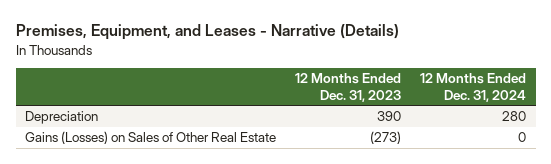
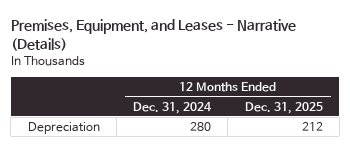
[295,73,402,102] 12 Months Ended Dec. 31, 2023 -> none
none -> [244,101,323,114] Dec. 31, 2025
[25,131,277,145] Gains (Losses) on Sales of Other Real Estate -> none

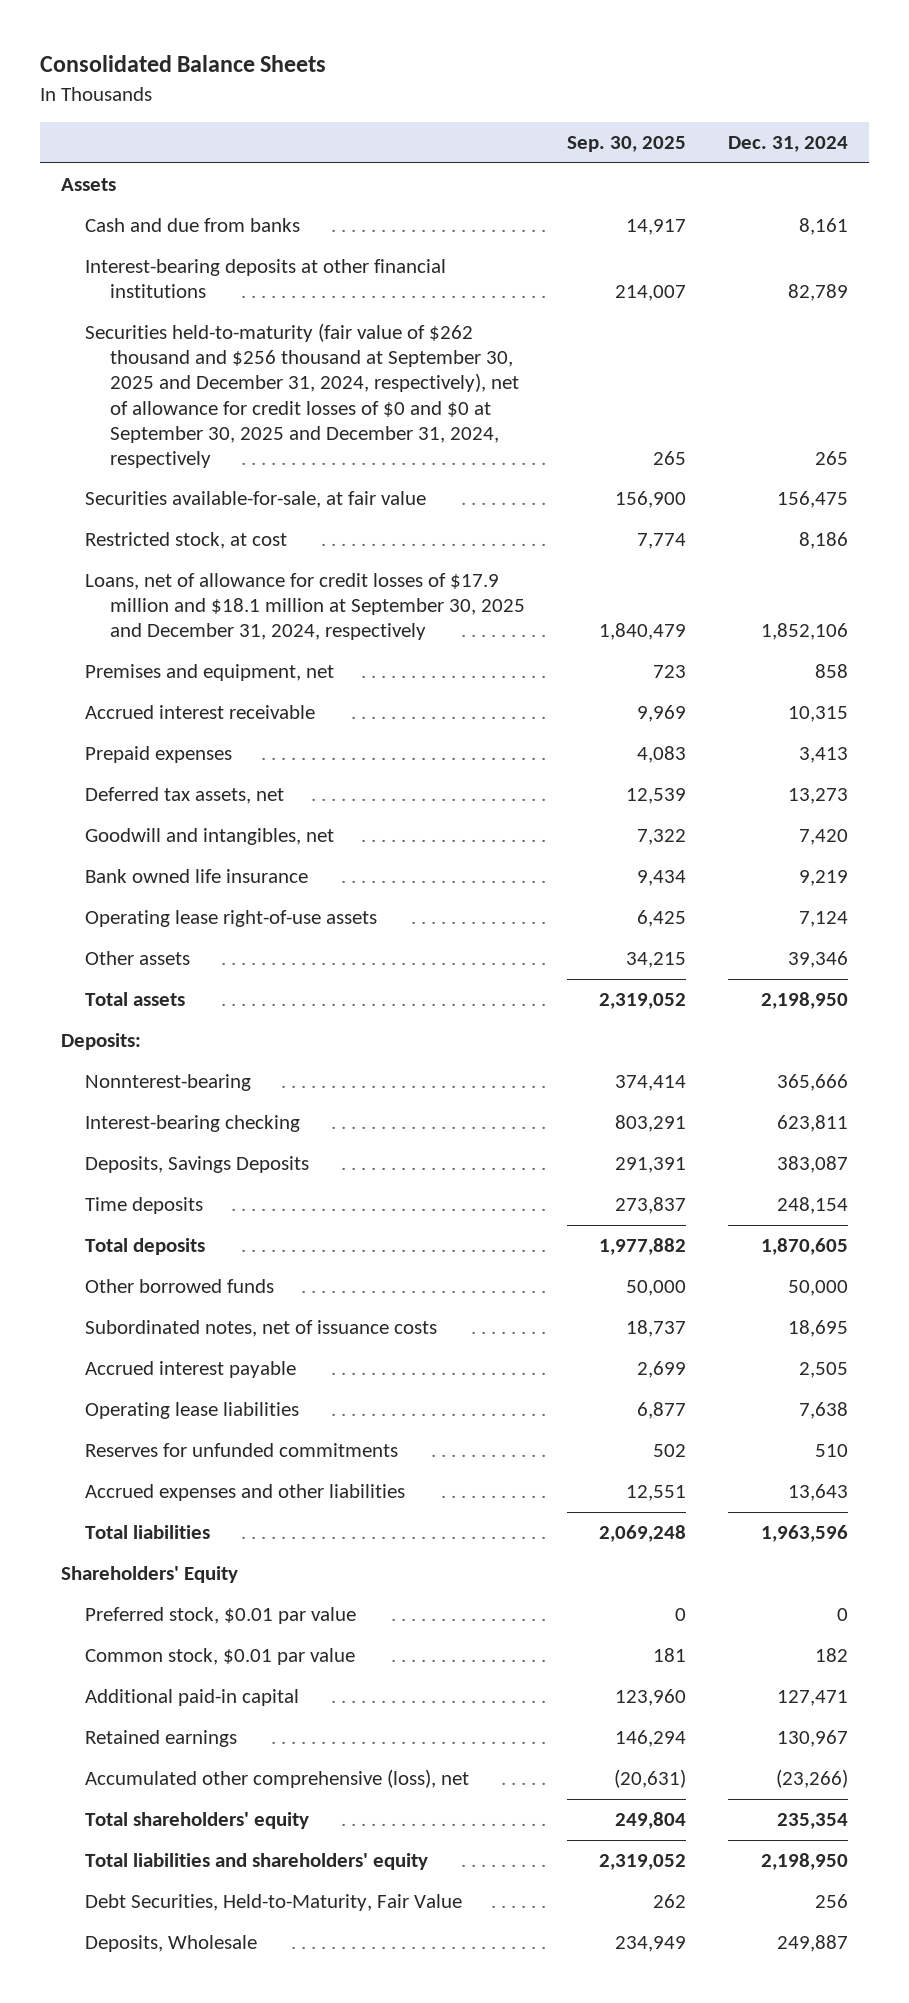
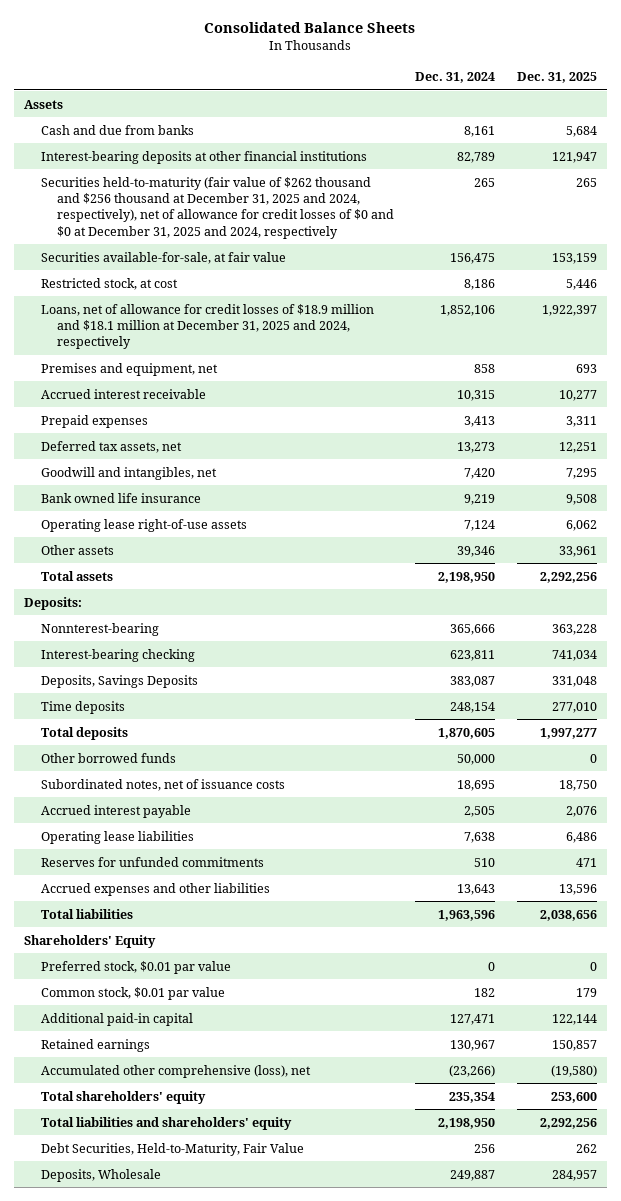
[566,136,686,153] Sep. 30, 2025 -> none
none -> [516,71,597,83] Dec. 31, 2025
[85,323,520,468] Securities held-to-maturity (fair value of $262 thousand and $256 thousand at September 30, 2025 and December 31, 2024, respectively), net of allowance for credit losses of $0 and $0 at September 30, 2025 and December 31, 2024, respectively -> [40,176,395,239] Securities held-to-maturity (fair value of $262 thousand and $256 thousand at December 31, 2025 and 2024, respectively), net of allowance for credit losses of $0 and $0 at December 31, 2025 and 2024, respectively
[85,573,526,641] Loans, net of allowance for credit losses of $17.9 million and $18.1 million at September 30, 2025 and December 31, 2024, respectively -> [40,303,374,350] Loans, net of allowance for credit losses of $18.9 million and $18.1 million at December 31, 2025 and 2024, respectively

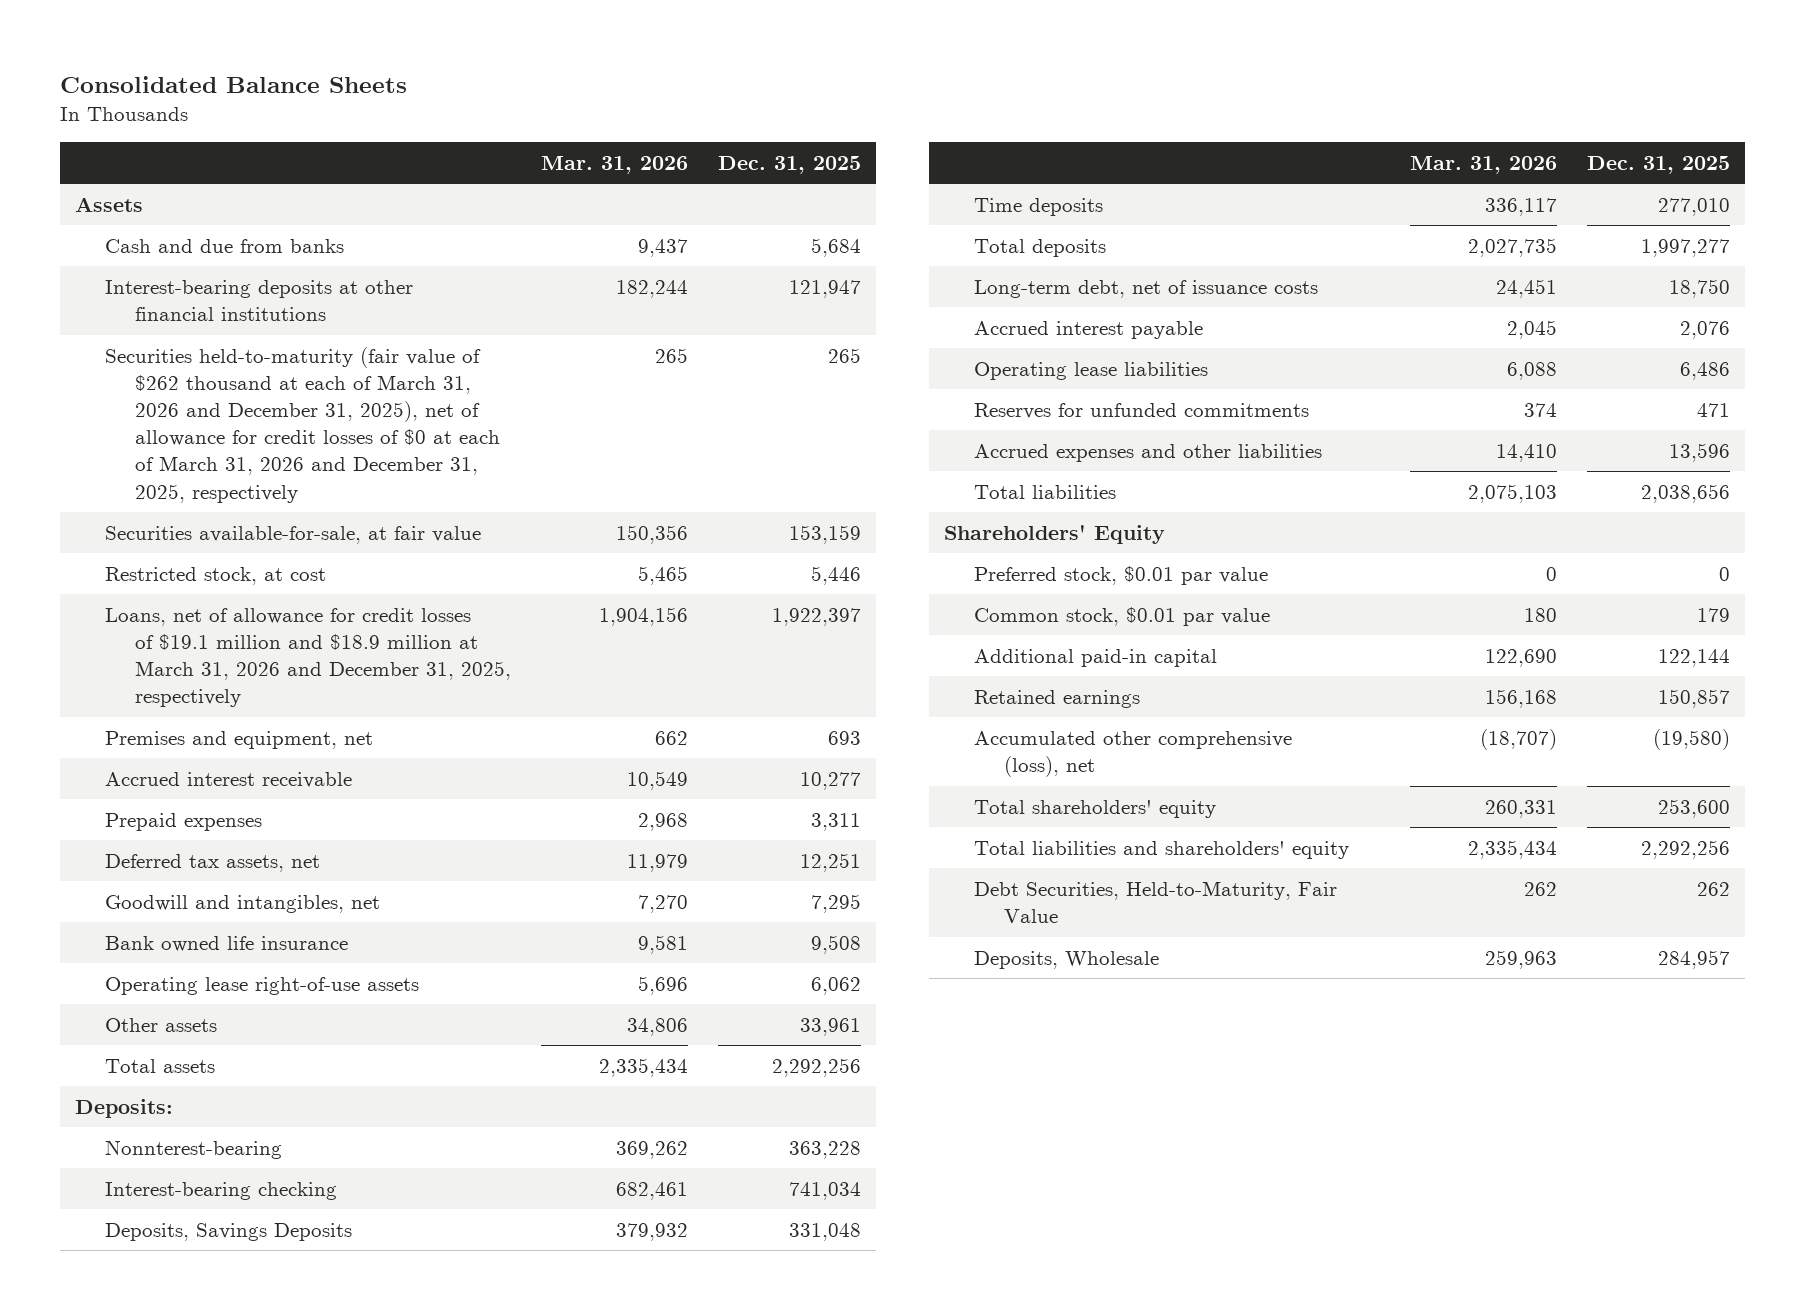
[415,71,496,83] Dec. 31, 2024 -> none
none -> [541,155,689,174] Mar. 31, 2026
[40,176,395,239] Securities held-to-maturity (fair value of $262 thousand and $256 thousand at December 31, 2025 and 2024, respectively), net of allowance for credit losses of $0 and $0 at December 31, 2025 and 2024, respectively -> [105,346,500,503] Securities held-to-maturity (fair value of $262 thousand at each of March 31, 2026 and December 31, 2025), net of allowance for credit losses of $0 at each of March 31, 2026 and December 31, 2025, respectively
[40,303,374,350] Loans, net of allowance for credit losses of $18.9 million and $18.1 million at December 31, 2025 and 2024, respectively -> [105,607,511,708] Loans, net of allowance for credit losses of $19.1 million and $18.9 million at March 31, 2026 and December 31, 2025, respectively
[40,752,176,763] Other borrowed funds -> none
[40,778,285,791] Subordinated notes, net of issuance costs -> [973,279,1318,298] Long-term debt, net of issuance costs

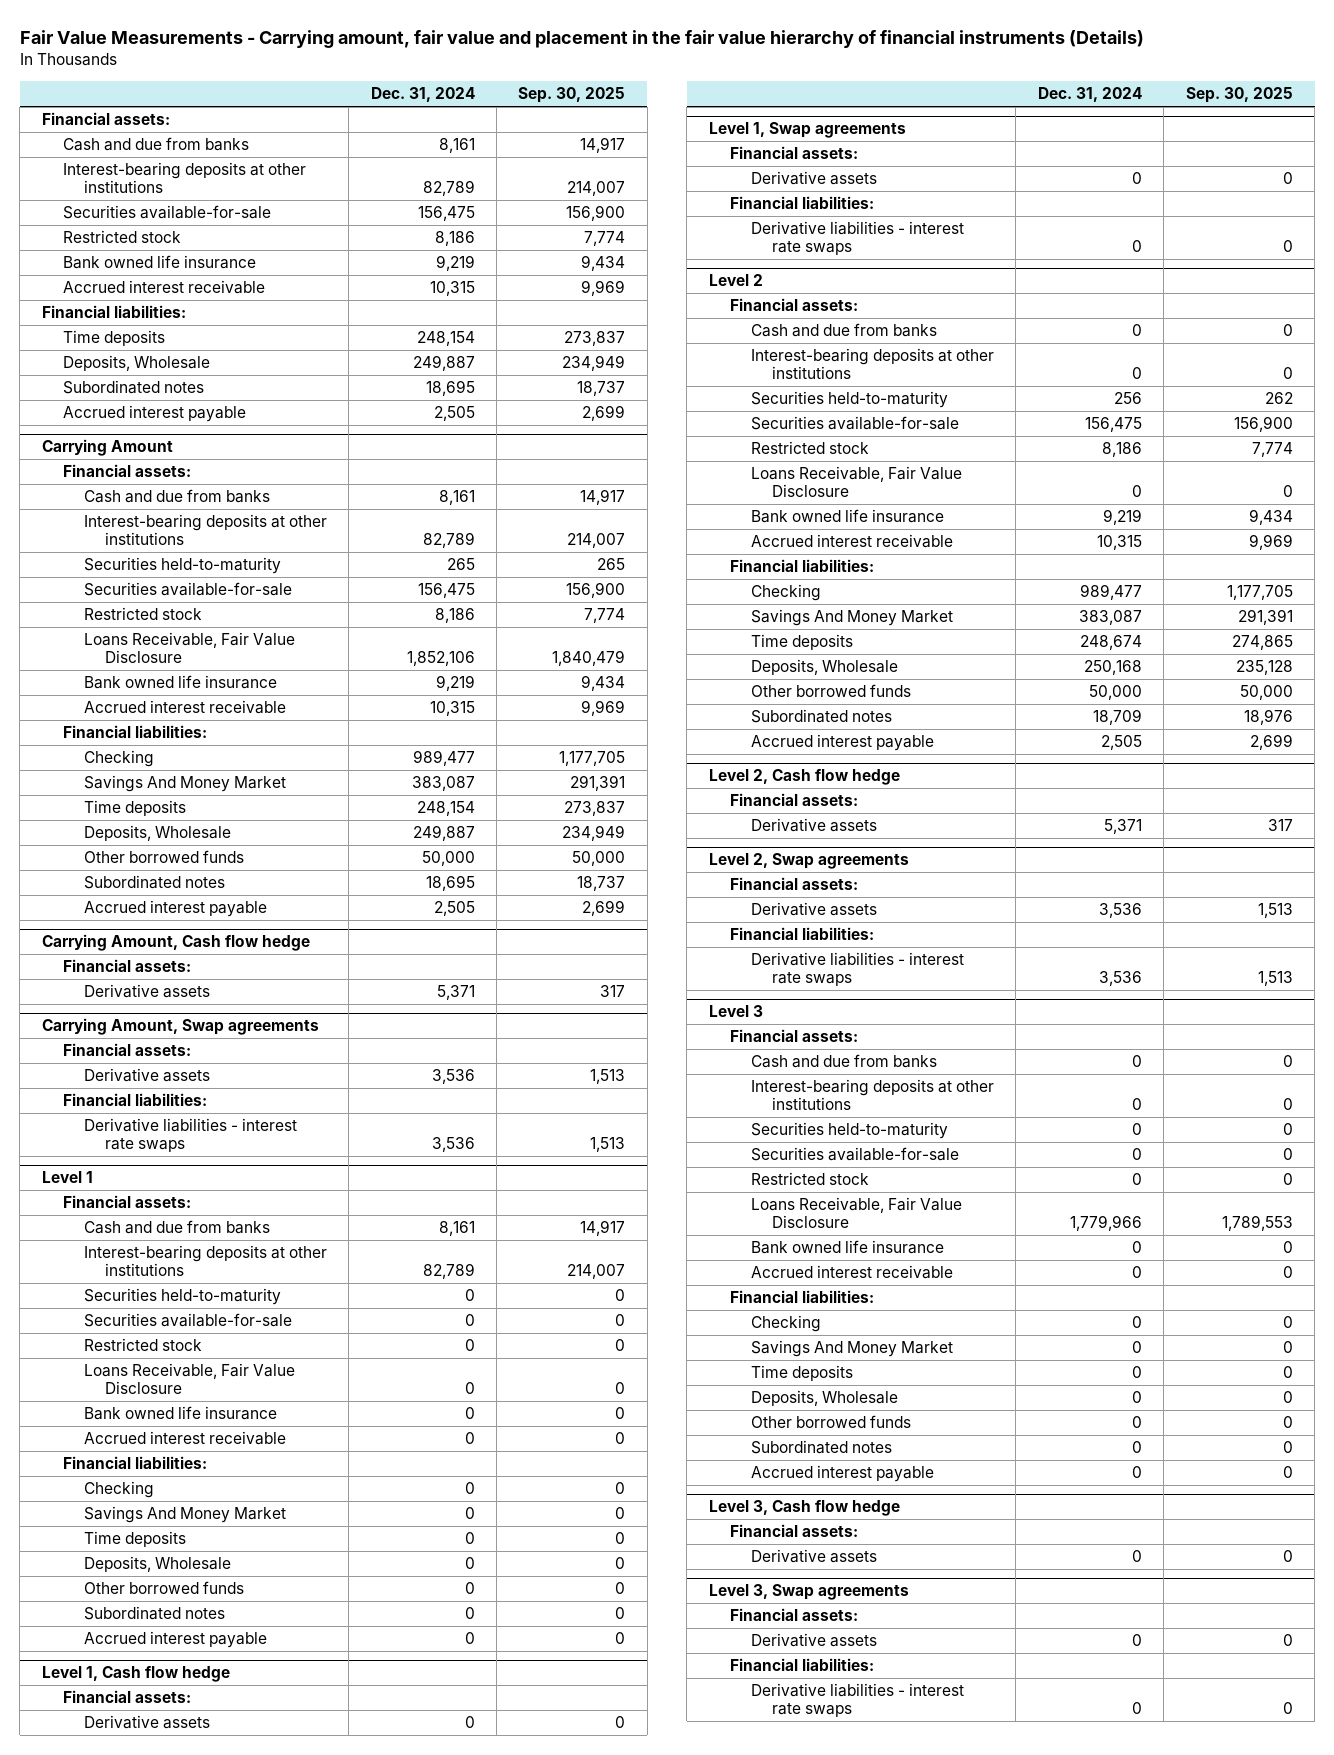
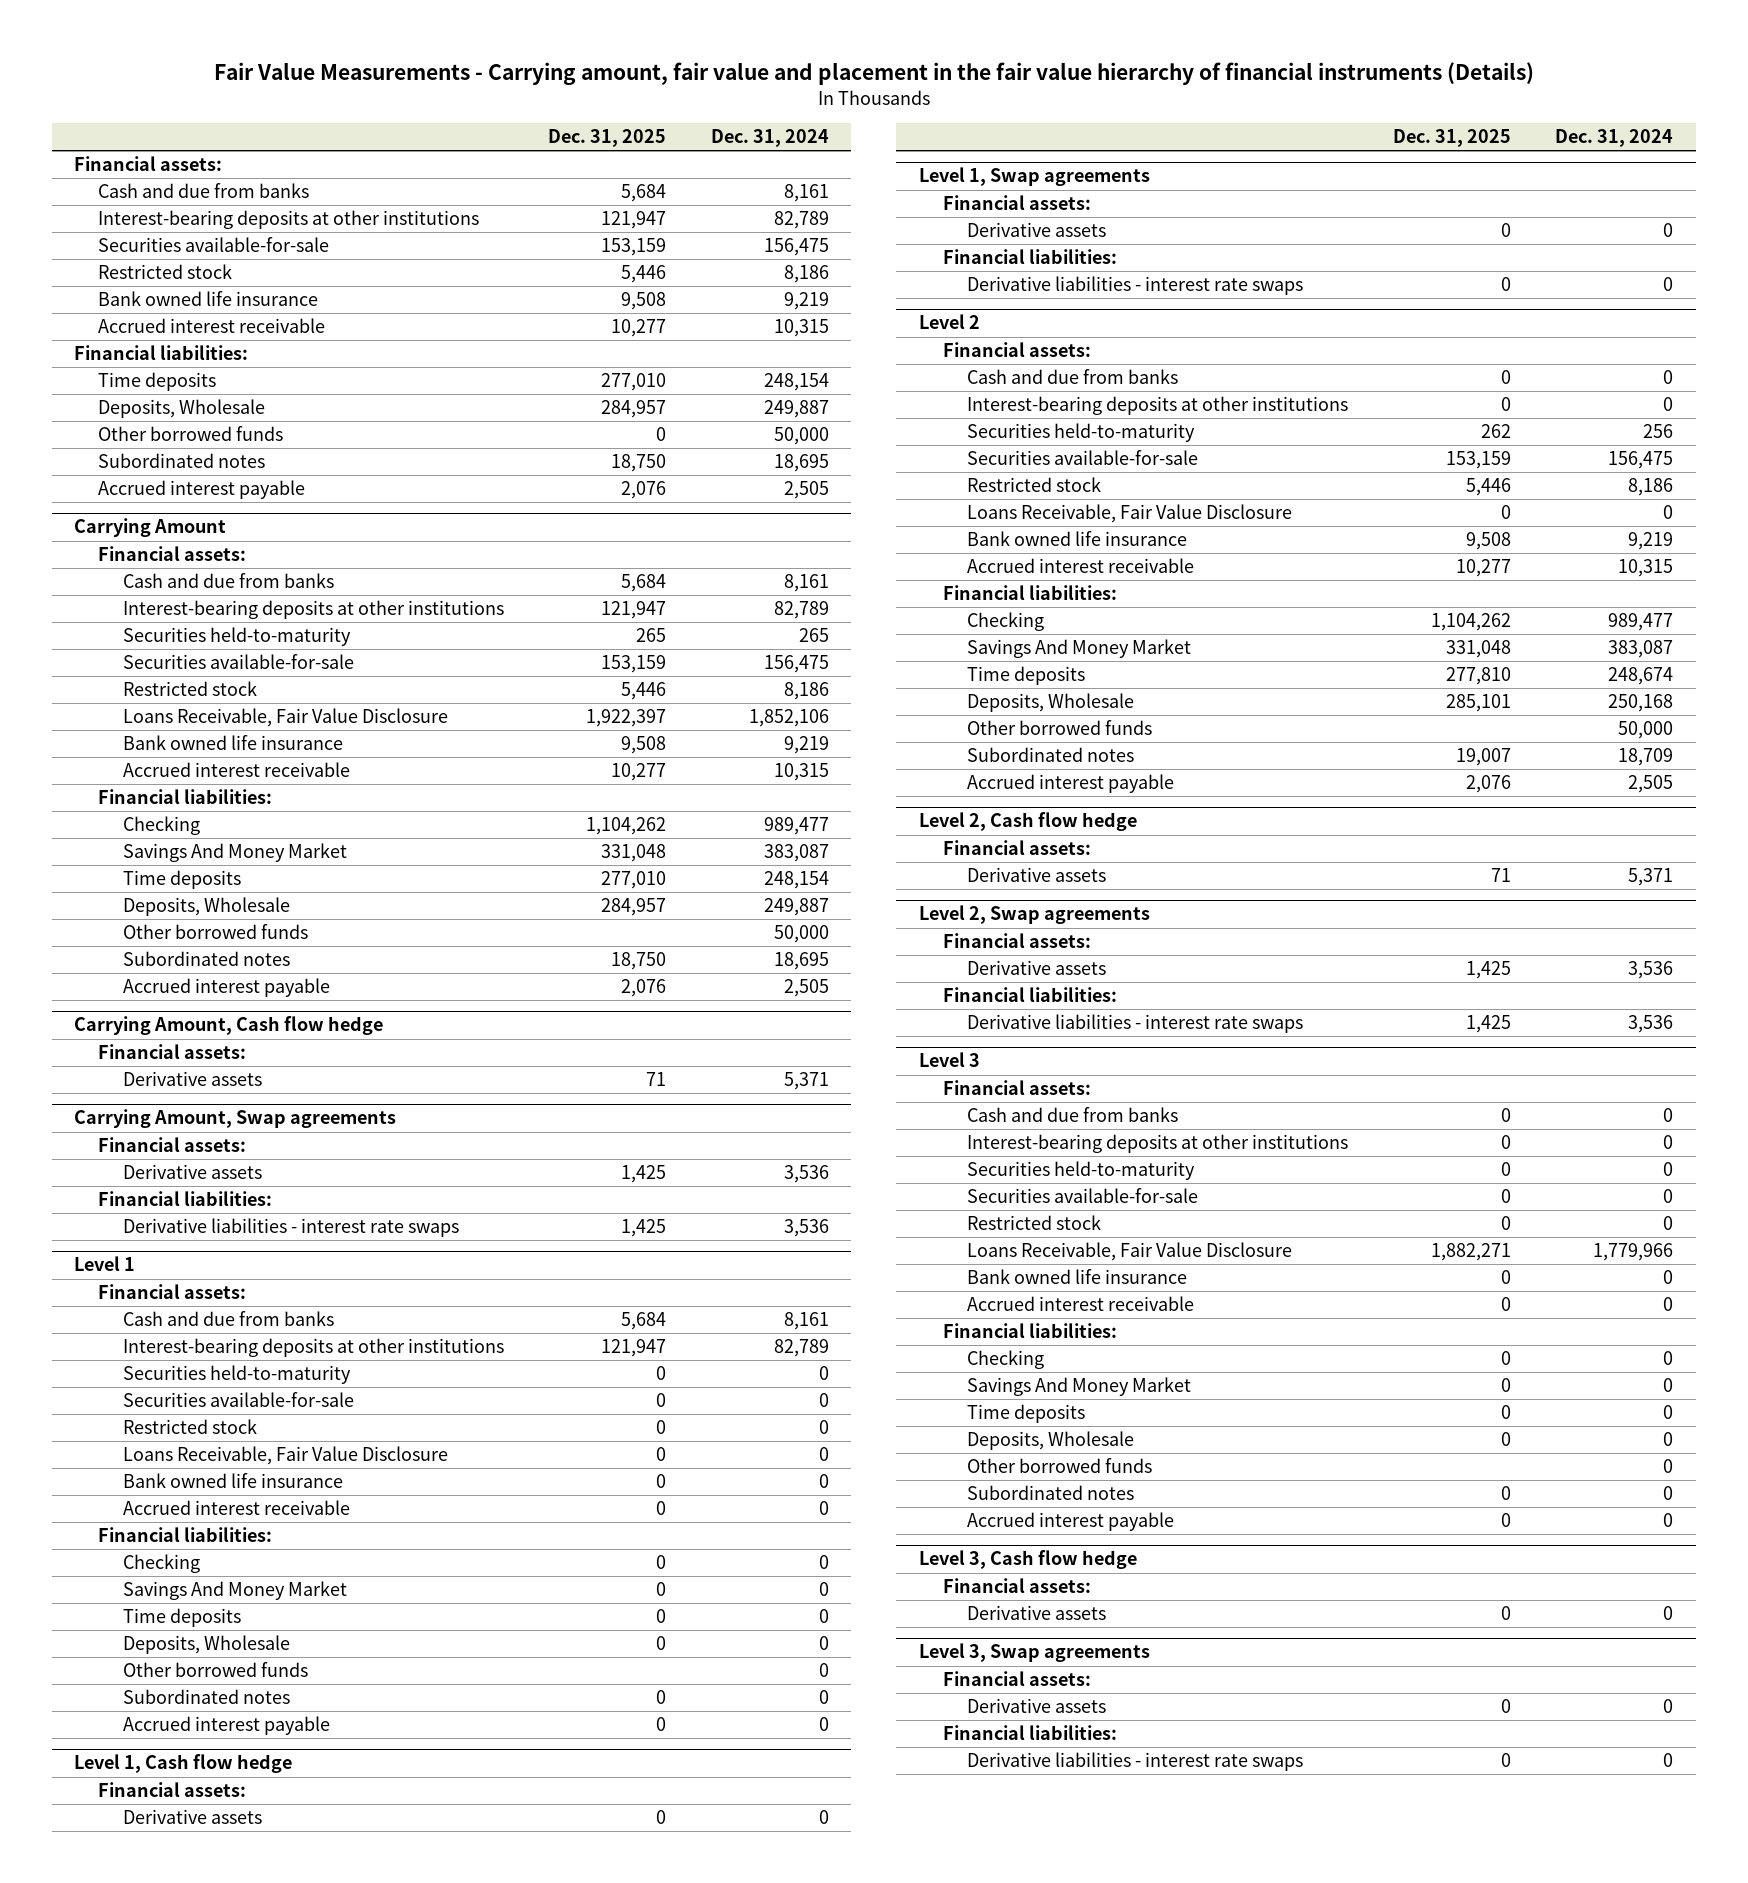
[518,87,626,104] Sep. 30, 2025 -> none
none -> [548,129,667,148] Dec. 31, 2025
none -> [98,426,284,442] Other borrowed funds

